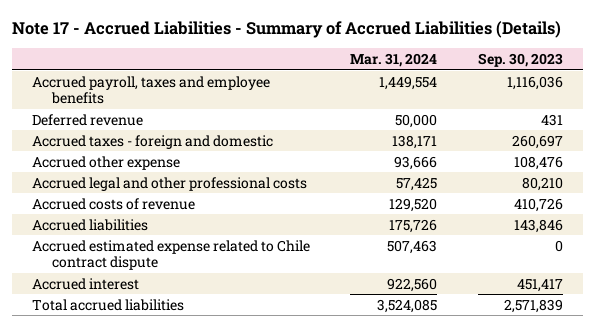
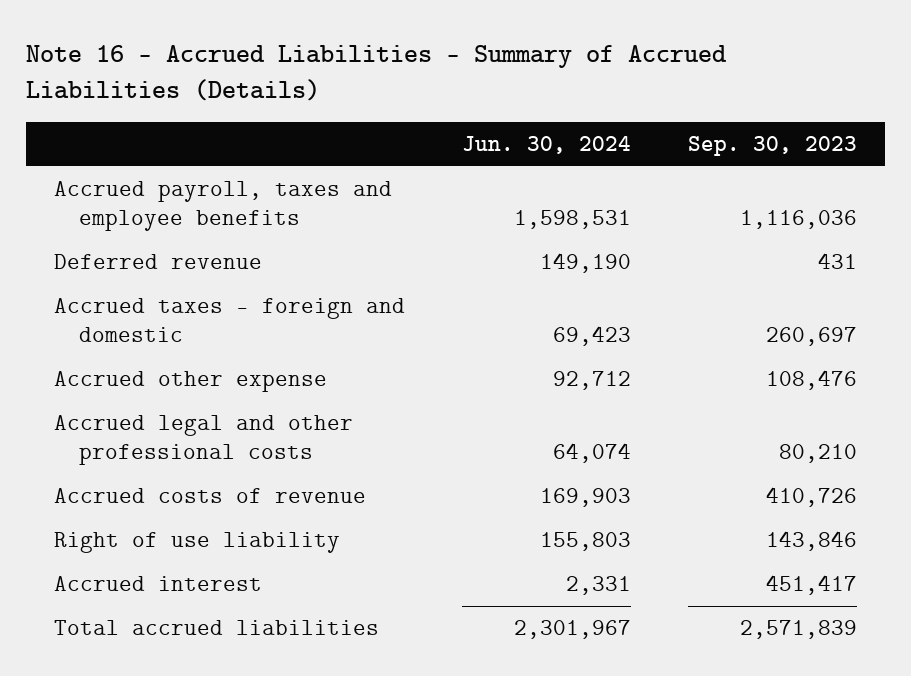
[12,21,562,39] Note 17 - Accrued Liabilities - Summary of Accrued Liabilities (Details) -> [25,44,727,102] Note 16 - Accrued Liabilities - Summary of Accrued Liabilities (Details)
[350,53,438,68] Mar. 31, 2024 -> none
none -> [461,135,631,154] Jun. 30, 2024
[32,239,311,271] Accrued estimated expense related to Chile contract dispute -> none
[32,218,149,231] Accrued liabilities -> [54,532,341,554] Right of use liability

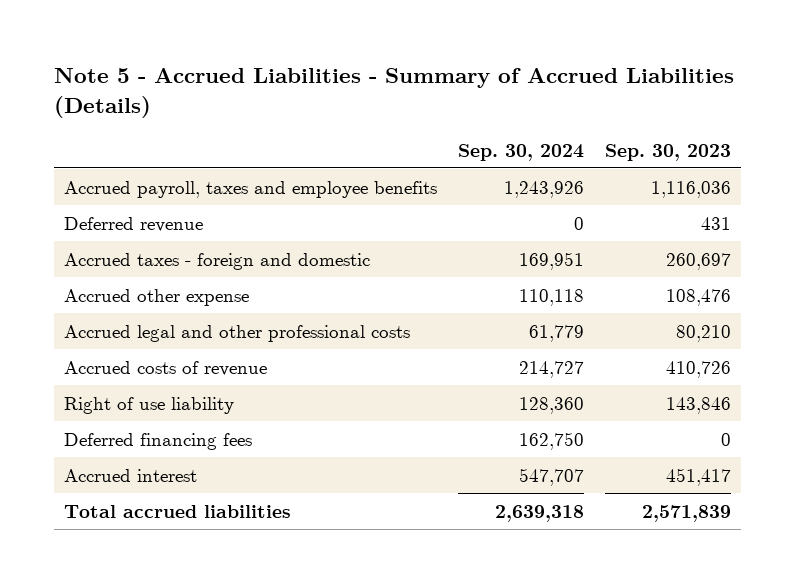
[25,44,727,102] Note 16 - Accrued Liabilities - Summary of Accrued Liabilities (Details) -> [53,68,734,118] Note 5 - Accrued Liabilities - Summary of Accrued Liabilities (Details)
[461,135,631,154] Jun. 30, 2024 -> none
none -> [458,143,585,161] Sep. 30, 2024
none -> [64,432,253,450] Deferred financing fees

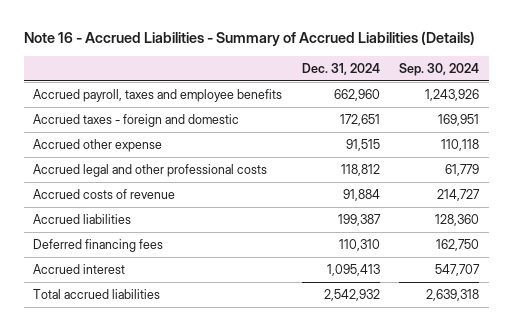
[53,68,734,118] Note 5 - Accrued Liabilities - Summary of Accrued Liabilities (Details) -> [23,31,475,47] Note 16 - Accrued Liabilities - Summary of Accrued Liabilities (Details)
[604,143,731,161] Sep. 30, 2023 -> none
none -> [301,62,380,75] Dec. 31, 2024
[64,216,204,232] Deferred revenue -> none
[64,396,235,414] Right of use liability -> [33,213,132,224] Accrued liabilities

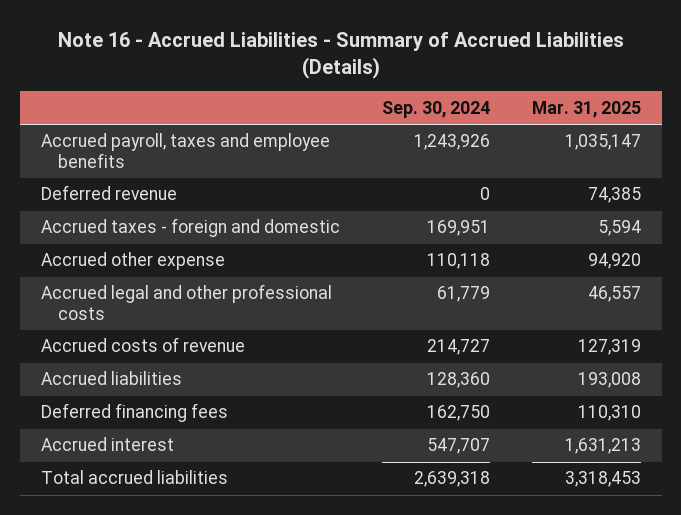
[301,62,380,75] Dec. 31, 2024 -> none
none -> [531,100,641,118] Mar. 31, 2025
none -> [40,185,177,201] Deferred revenue

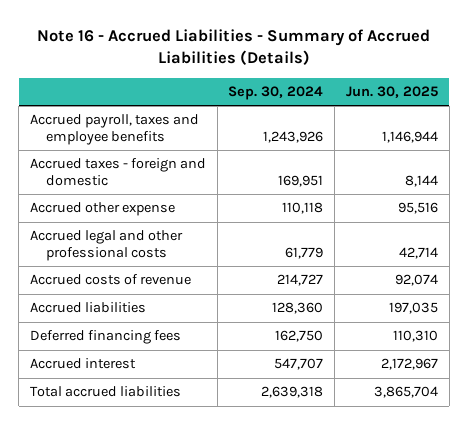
[531,100,641,118] Mar. 31, 2025 -> none
none -> [345,86,438,99] Jun. 30, 2025
[40,185,177,201] Deferred revenue -> none

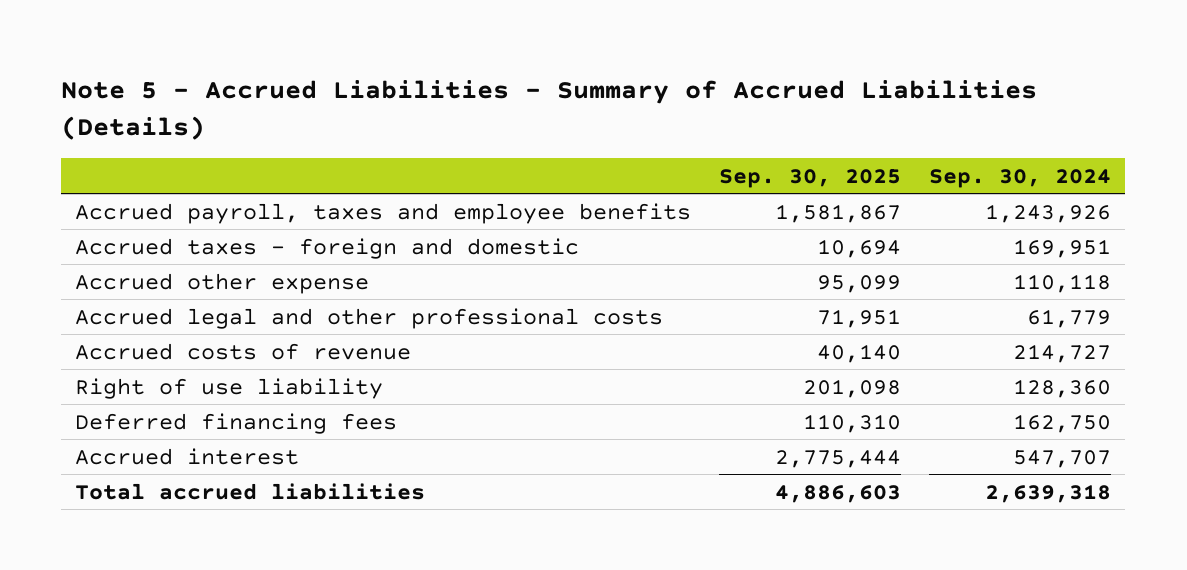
[36,28,430,66] Note 16 - Accrued Liabilities - Summary of Accrued Liabilities (Details) -> [61,80,1038,140] Note 5 - Accrued Liabilities - Summary of Accrued Liabilities (Details)
[345,86,438,99] Jun. 30, 2025 -> none
none -> [719,168,902,188] Sep. 30, 2025
[29,302,146,314] Accrued liabilities -> [75,377,384,399] Right of use liability

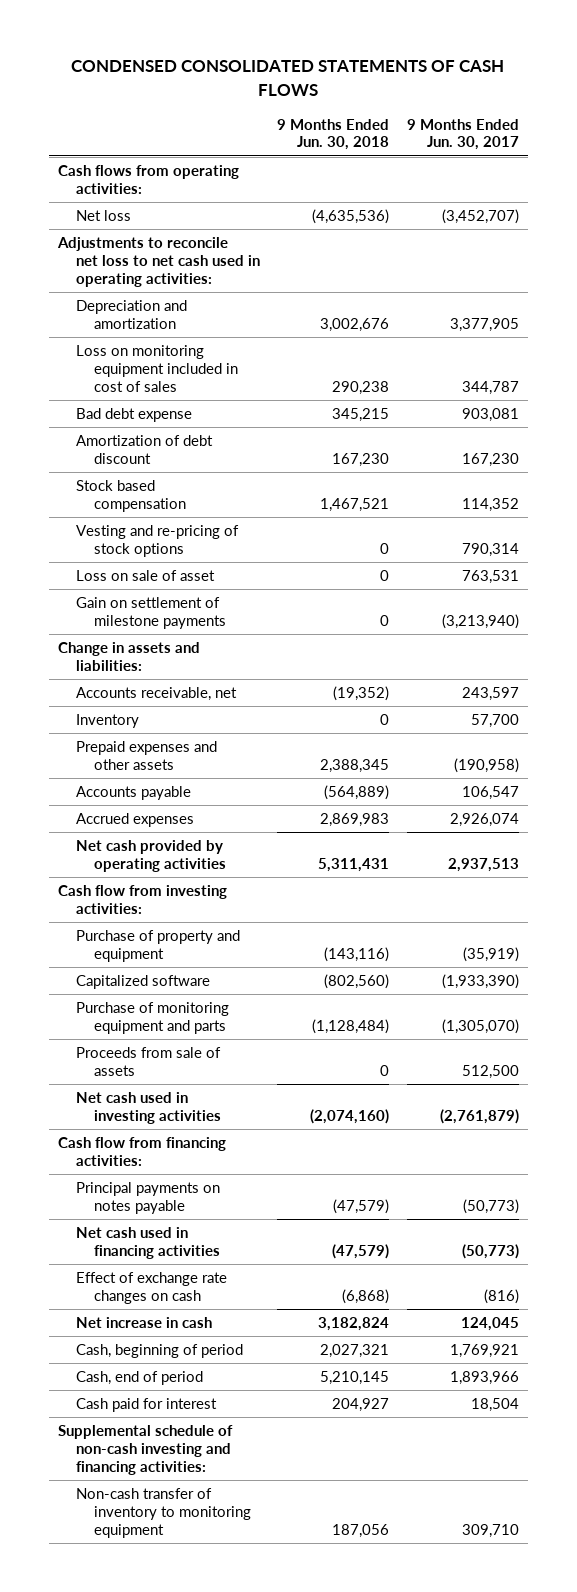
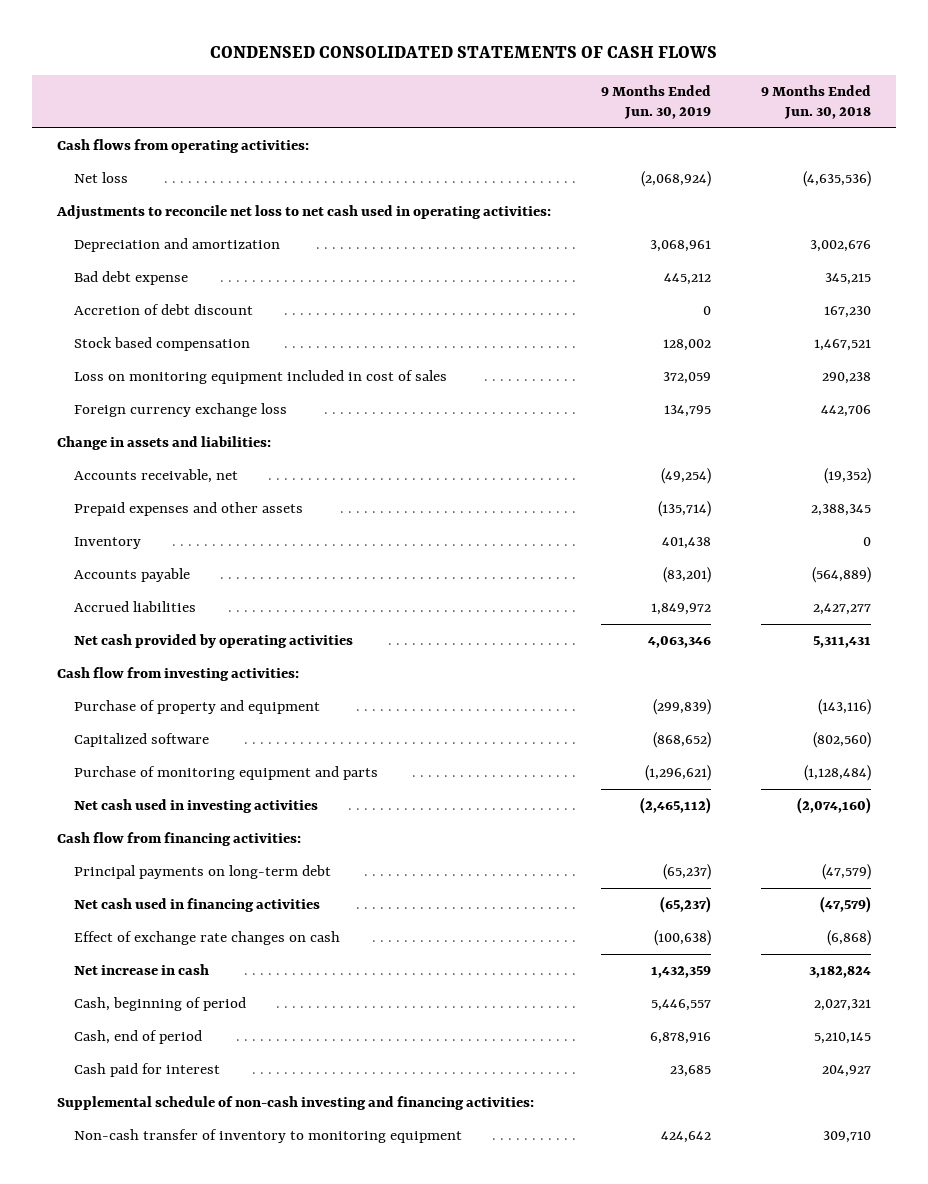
[406,118,519,151] 9 Months Ended Jun. 30, 2017 -> none
none -> [600,84,711,120] 9 Months Ended Jun. 30, 2019
[76,435,214,464] Amortization of debt discount -> [73,304,253,316] Accretion of debt discount
[76,525,240,557] Vesting and re-pricing of stock options -> none
[76,570,216,582] Loss on sale of asset -> none
[76,597,226,629] Gain on settlement of milestone payments -> none
[76,345,238,392] Loss on monitoring equipment included in cost of sales -> [73,370,447,385] Loss on monitoring equipment included in cost of sales
none -> [73,403,287,418] Foreign currency exchange loss
[76,714,140,729] Inventory -> [73,537,141,550] Inventory
[76,813,195,828] Accrued expenses -> [73,601,196,613] Accrued liabilities
[320,813,390,828] 2,869,983 -> [813,603,872,616] 2,427,277
[76,1047,222,1076] Proceeds from sale of assets -> none
[76,1182,221,1214] Principal payments on notes payable -> [73,865,331,880] Principal payments on long-term debt
[332,1523,390,1538] 187,056 -> [823,1131,872,1144] 309,710

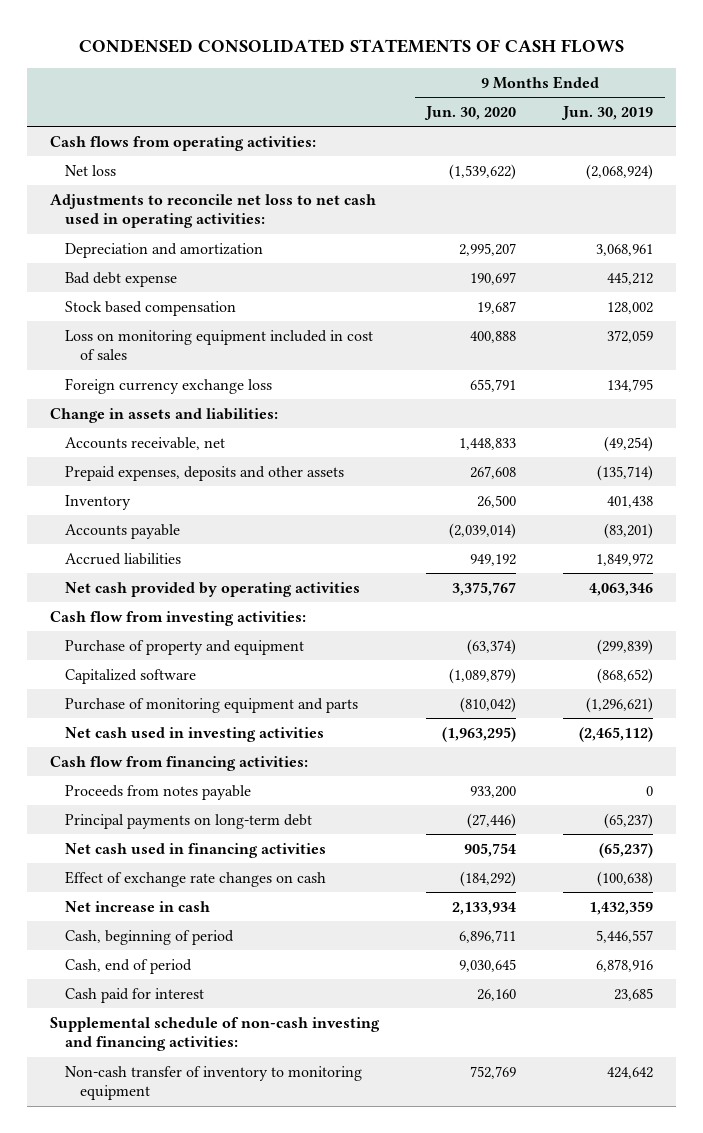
[761,84,872,120] 9 Months Ended Jun. 30, 2018 -> none
none -> [424,105,517,120] Jun. 30, 2020
[73,304,253,316] Accretion of debt discount -> none
[73,502,303,517] Prepaid expenses and other assets -> [65,465,345,481] Prepaid expenses, deposits and other assets
none -> [65,784,252,800] Proceeds from notes payable

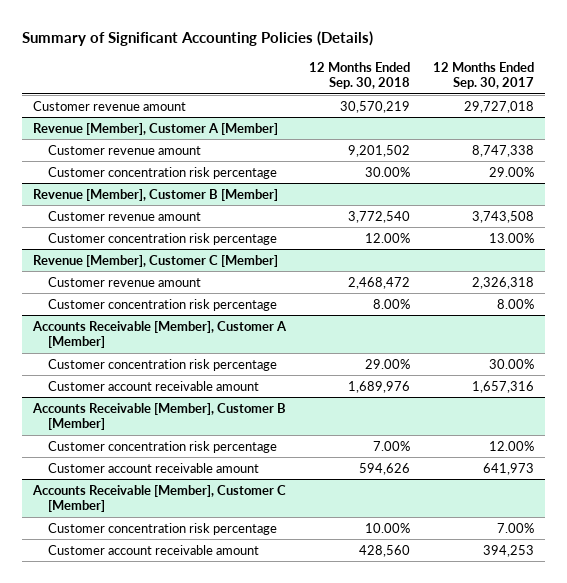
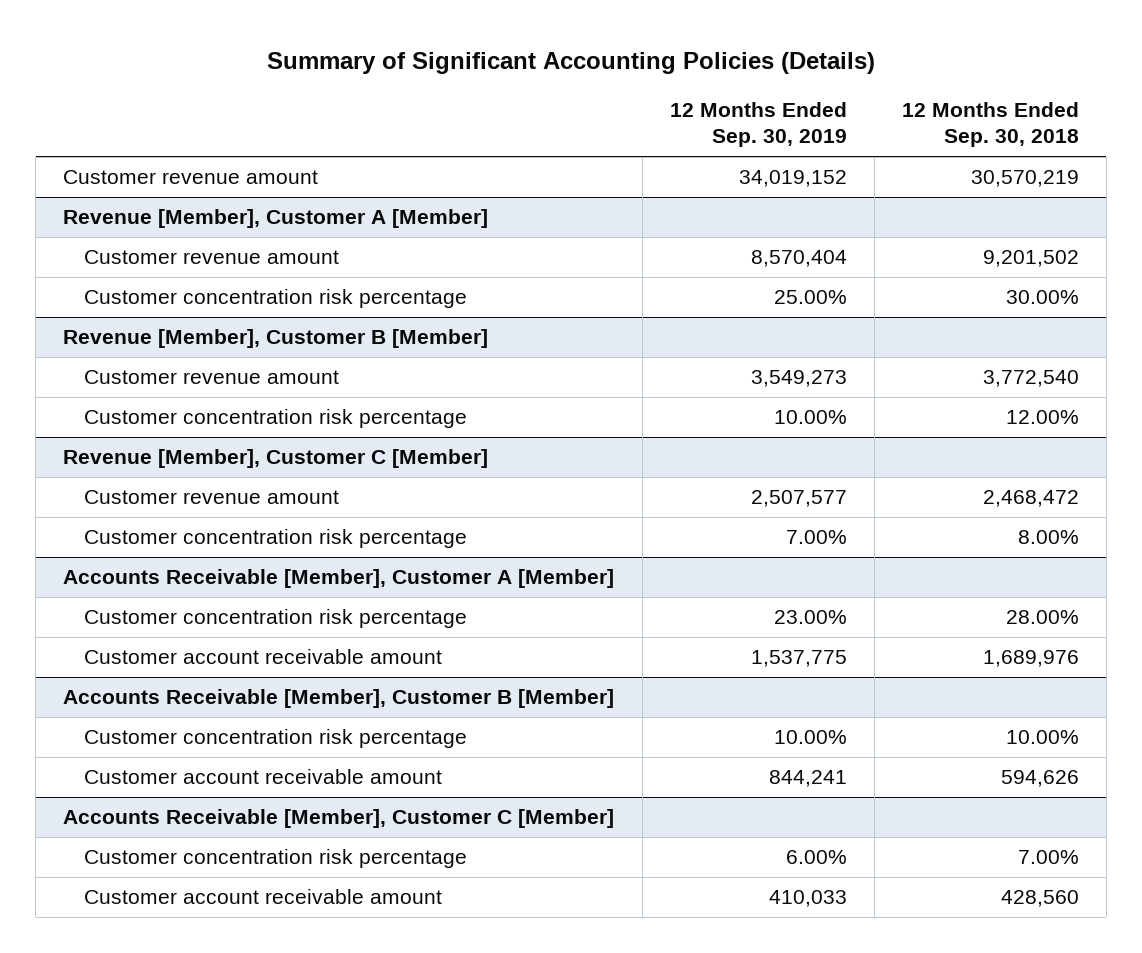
[432,61,534,90] 12 Months Ended Sep. 30, 2017 -> none
none -> [669,101,847,148] 12 Months Ended Sep. 30, 2019
[365,359,411,370] 29.00% -> [1005,610,1079,625] 28.00%
[373,441,411,452] 7.00% -> [1005,730,1079,745] 10.00%
[365,523,411,534] 10.00% -> [1017,850,1079,865] 7.00%

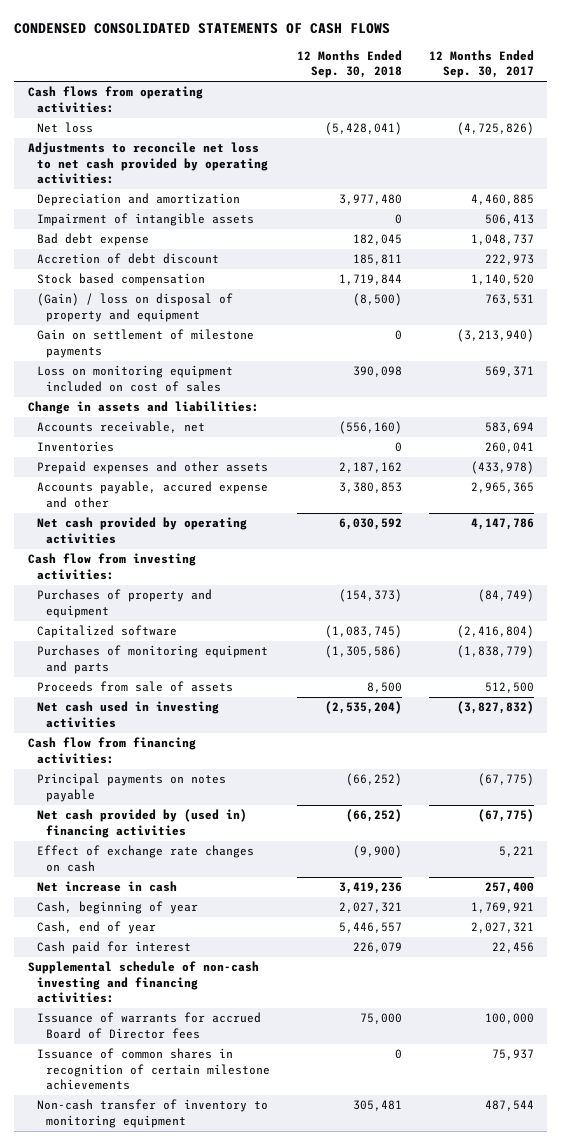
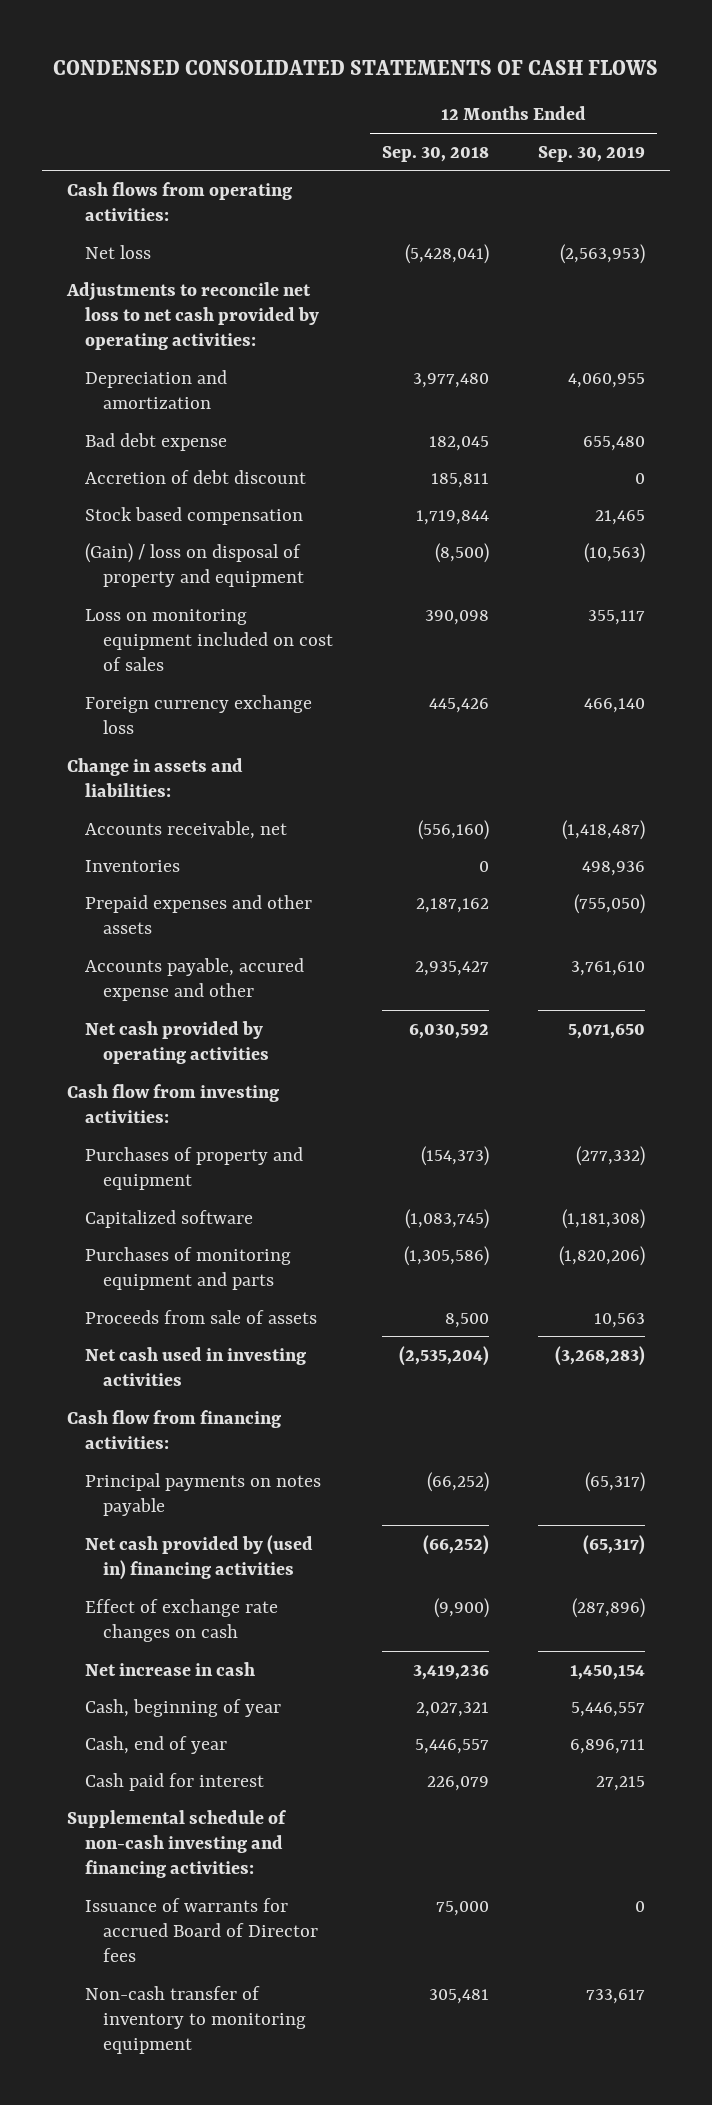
[428,49,534,79] 12 Months Ended Sep. 30, 2017 -> none
none -> [538,145,646,162] Sep. 30, 2019
[36,213,254,227] Impairment of intangible assets -> none
[36,329,254,358] Gain on settlement of milestone payments -> none
none -> [84,694,312,734] Foreign currency exchange loss
[338,482,402,494] 3,380,853 -> [415,960,490,976] 2,935,427
[36,1048,270,1091] Issuance of common shares in recognition of certain milestone achievements -> none

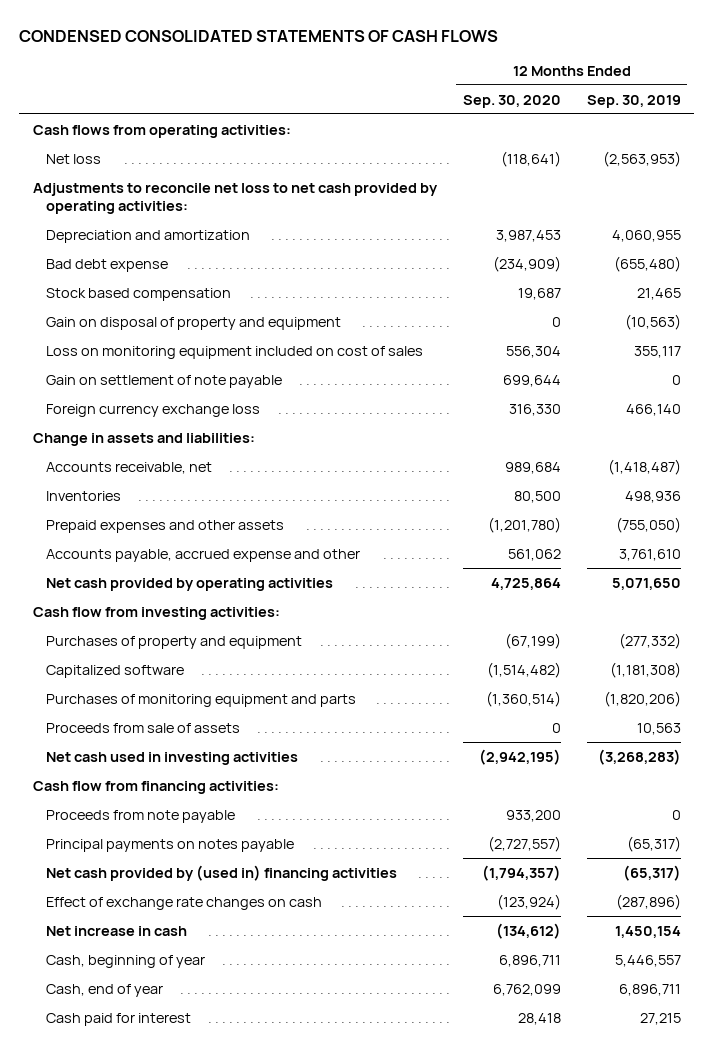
[382,145,490,162] Sep. 30, 2018 -> none
none -> [462,94,561,108] Sep. 30, 2020
[84,469,306,484] Accretion of debt discount -> none
[583,435,646,451] 655,480 -> [613,255,681,272] (655,480)
[84,542,305,587] (Gain) / loss on disposal of property and equipment -> [46,316,342,330] Gain on disposal of property and equipment
none -> [46,374,283,388] Gain on settlement of note payable
[84,957,304,1001] Accounts payable, accured expense and other -> [46,548,361,562] Accounts payable, accrued expense and other
none -> [46,809,236,823] Proceeds from note payable
[66,1809,287,1879] Supplemental schedule of non-cash investing and financing activities: -> none
[84,1897,319,1963] Issuance of warrants for accrued Board of Director fees -> none
[84,1985,307,2055] Non-cash transfer of inventory to monitoring equipment -> none

